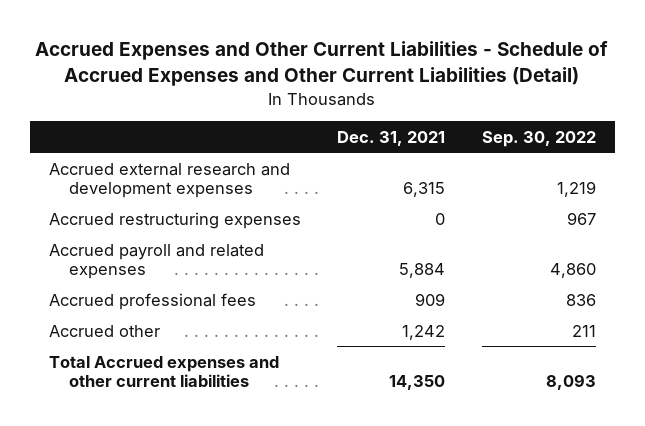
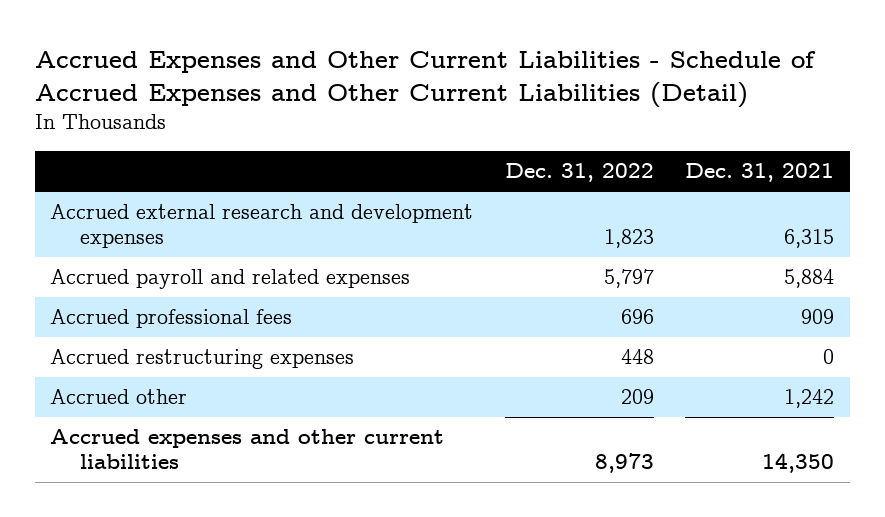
[482,130,597,147] Sep. 30, 2022 -> none
none -> [504,163,654,183] Dec. 31, 2022
[48,211,301,229] Accrued restructuring expenses -> [50,349,355,370] Accrued restructuring expenses
[48,355,279,388] Total Accrued expenses and other current liabilities -> [50,429,445,470] Accrued expenses and other current liabilities

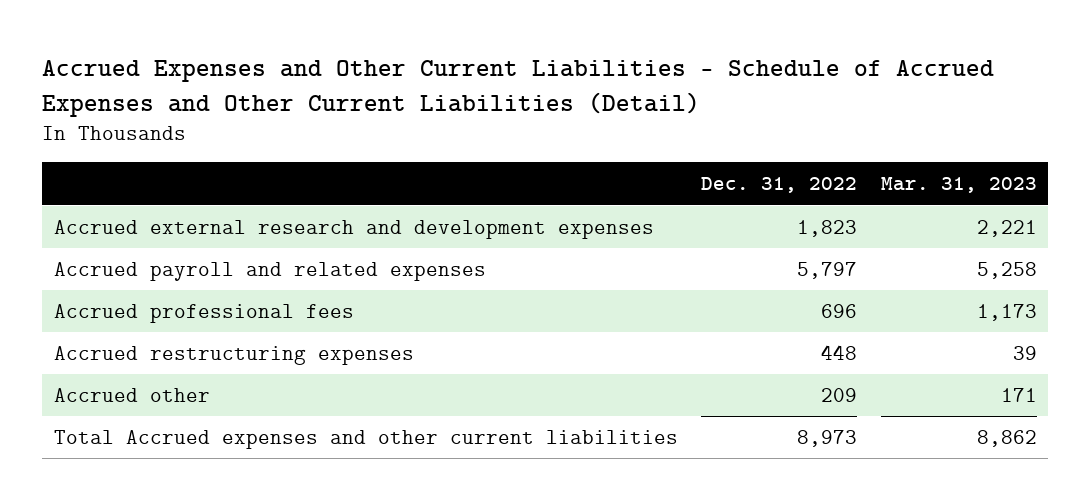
[685,163,835,183] Dec. 31, 2021 -> none
none -> [880,177,1037,194] Mar. 31, 2023
[50,429,445,470] Accrued expenses and other current liabilities -> [53,429,678,449] Total Accrued expenses and other current liabilities

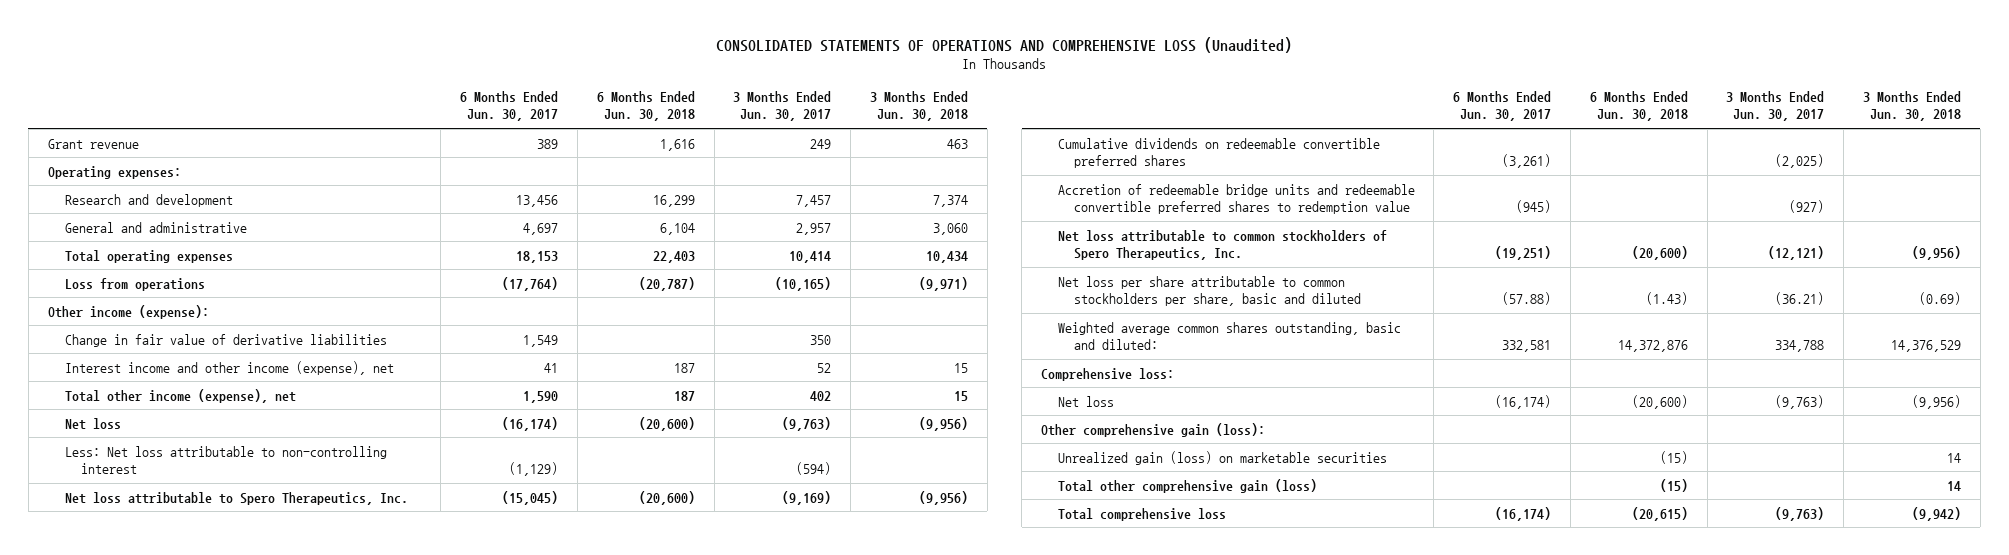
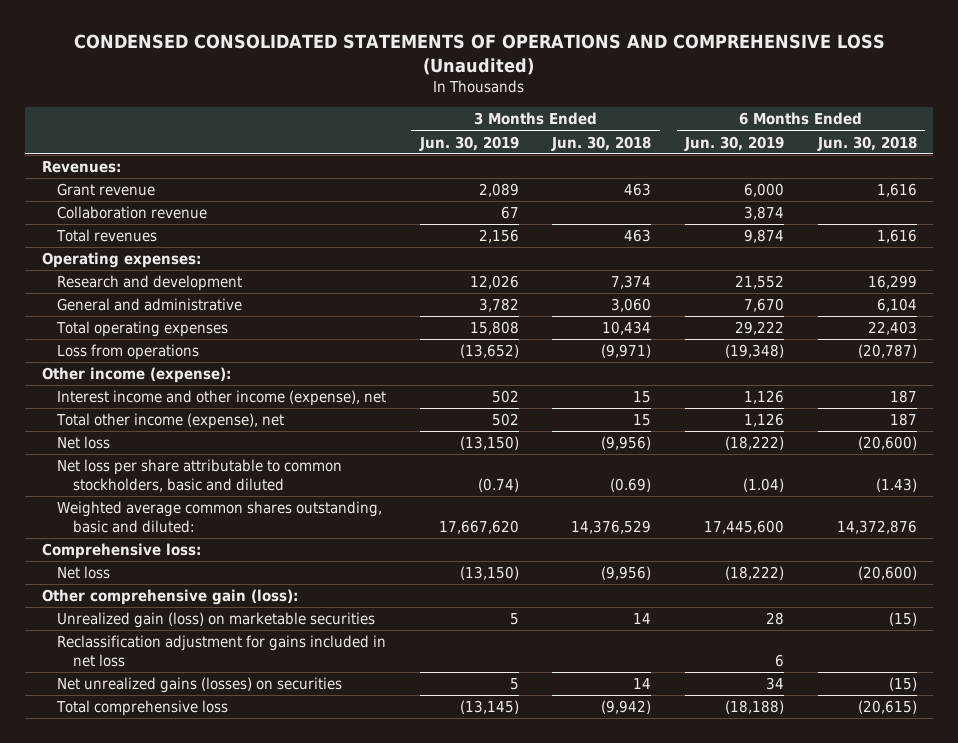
[716,36,1293,53] CONSOLIDATED STATEMENTS OF OPERATIONS AND COMPREHENSIVE LOSS (Unaudited) -> [74,34,886,75] CONDENSED CONSOLIDATED STATEMENTS OF OPERATIONS AND COMPREHENSIVE LOSS (Unaudited)
[460,90,559,122] 6 Months Ended Jun. 30, 2017 -> none
[733,90,832,122] 3 Months Ended Jun. 30, 2017 -> none
none -> [418,135,519,151] Jun. 30, 2019
none -> [683,135,784,151] Jun. 30, 2019
none -> [41,161,121,174] Revenues:
none -> [57,206,208,220] Collaboration revenue
none -> [56,229,158,243] Total revenues
[64,333,387,347] Change in fair value of derivative liabilities -> none
[64,445,387,475] Less: Net loss attributable to non-controlling interest -> none
[64,491,408,505] Net loss attributable to Spero Therapeutics, Inc. -> none
[1057,137,1380,169] Cumulative dividends on redeemable convertible preferred shares -> none
[1057,183,1415,215] Accretion of redeemable bridge units and redeemable convertible preferred shares to redemption value -> none
[1057,229,1387,261] Net loss attributable to common stockholders of Spero Therapeutics, Inc. -> none
[1057,275,1362,307] Net loss per share attributable to common stockholders per share, basic and diluted -> [57,459,343,492] Net loss per share attributable to common stockholders, basic and diluted
none -> [57,635,387,667] Reclassification adjustment for gains included in net loss
[1057,478,1317,493] Total other comprehensive gain (loss) -> [57,677,343,694] Net unrealized gains (losses) on securities

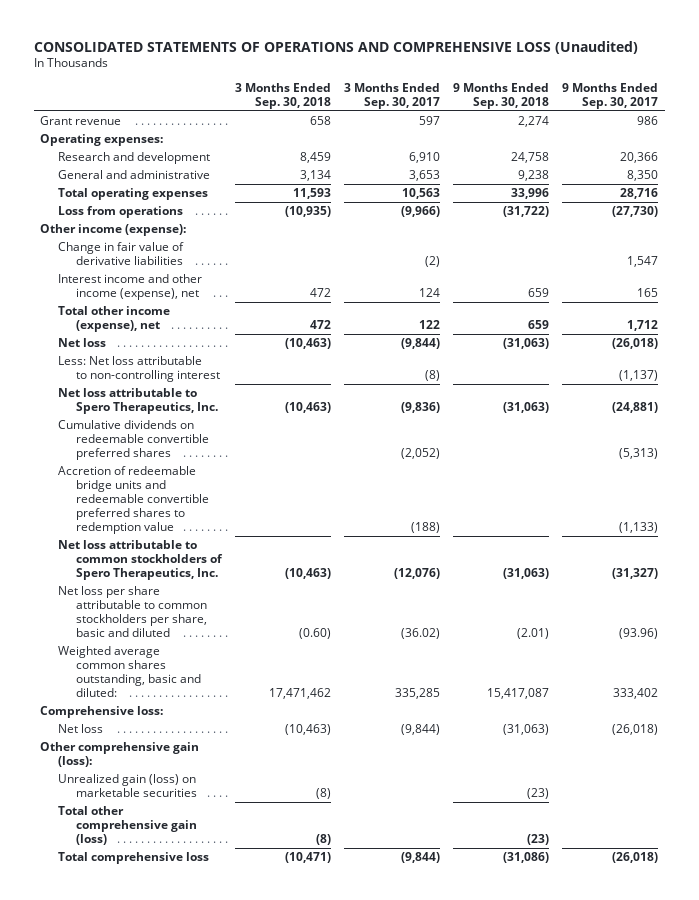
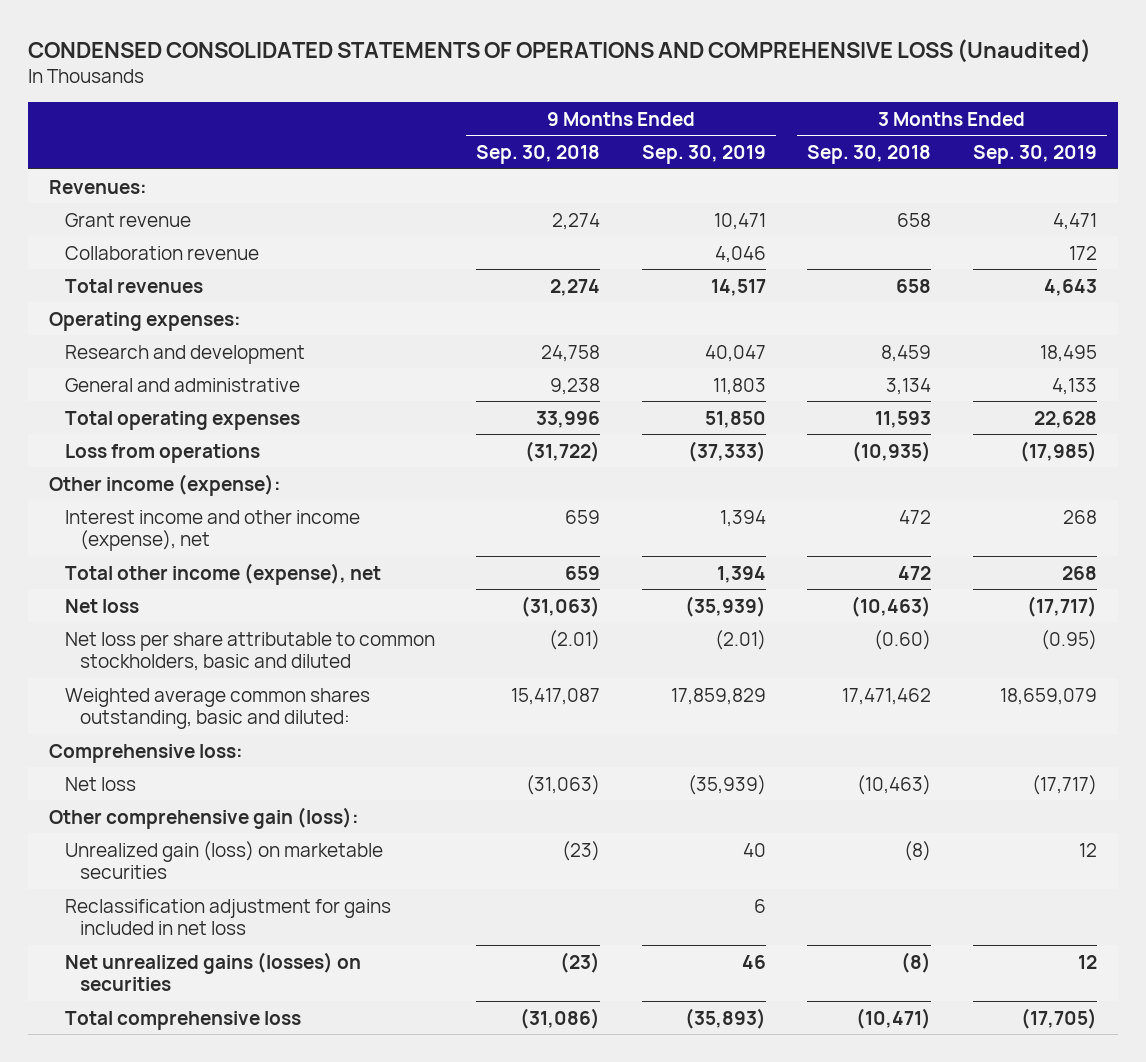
[33,40,638,54] CONSOLIDATED STATEMENTS OF OPERATIONS AND COMPREHENSIVE LOSS (Unaudited) -> [28,38,1092,63] CONDENSED CONSOLIDATED STATEMENTS OF OPERATIONS AND COMPREHENSIVE LOSS (Unaudited)
[344,83,441,109] 3 Months Ended Sep. 30, 2017 -> none
[562,83,659,109] 9 Months Ended Sep. 30, 2017 -> none
none -> [641,145,766,165] Sep. 30, 2019
none -> [972,145,1097,165] Sep. 30, 2019
none -> [49,179,148,194] Revenues:
none -> [64,245,259,260] Collaboration revenue
none -> [64,278,203,293] Total revenues
[58,242,185,266] Change in fair value of derivative liabilities -> none
[58,356,220,383] Less: Net loss attributable to non-controlling interest -> none
[58,388,218,415] Net loss attributable to Spero Therapeutics, Inc. -> none
[58,420,209,461] Cumulative dividends on redeemable convertible preferred shares -> none
[58,466,209,535] Accretion of redeemable bridge units and redeemable convertible preferred shares to redemption value -> none
[58,540,223,581] Net loss attributable to common stockholders of Spero Therapeutics, Inc. -> none
[58,586,207,638] Net loss per share attributable to common stockholders per share, basic and diluted -> [64,631,435,672] Net loss per share attributable to common stockholders, basic and diluted
none -> [64,898,391,936] Reclassification adjustment for gains included in net loss
[58,806,197,846] Total other comprehensive gain (loss) -> [64,951,361,992] Net unrealized gains (losses) on securities

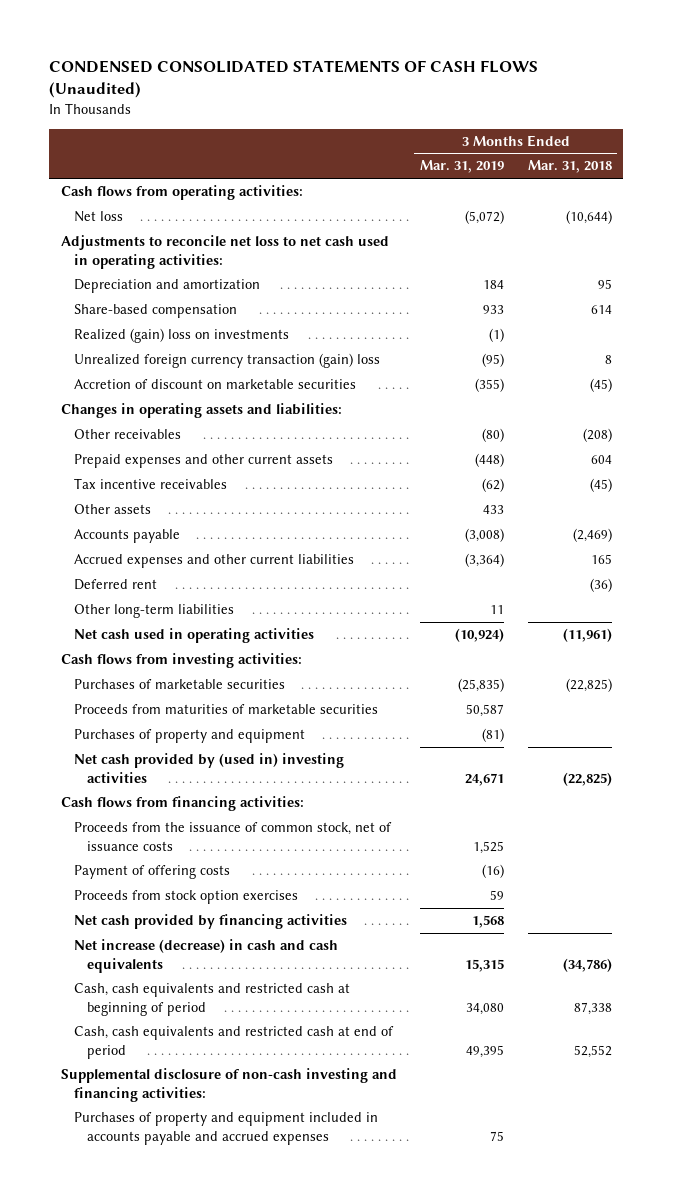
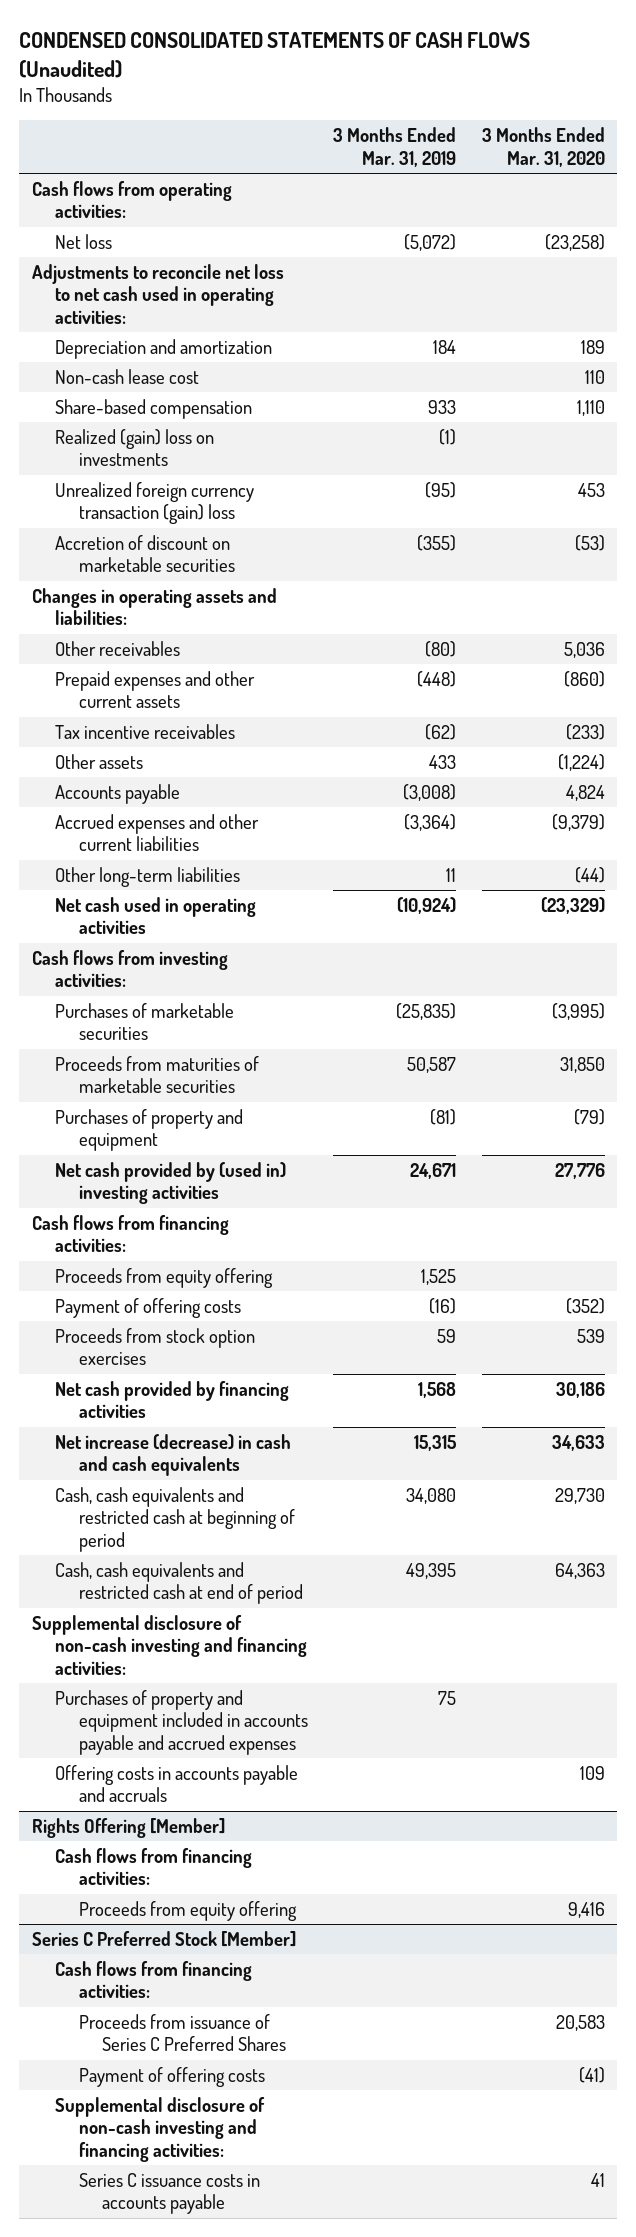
[527,160,612,174] Mar. 31, 2018 -> none
none -> [481,127,605,167] 3 Months Ended Mar. 31, 2020
none -> [55,369,200,385] Non-cash lease cost
[73,579,157,591] Deferred rent -> none
[73,822,392,851] Proceeds from the issuance of common stock, net of issuance costs -> [55,1268,274,1289] Proceeds from equity offering
none -> [55,1765,299,1803] Offering costs in accounts payable and accruals
none -> [31,1818,225,1839] Rights Offering [Member]
none -> [55,1848,253,1886] Cash flows from financing activities:
none -> [78,1901,297,1922] Proceeds from equity offering
none -> [31,1931,296,1948] Series C Preferred Stock [Member]
none -> [55,1961,253,1999] Cash flows from financing activities:
none -> [78,2014,286,2052] Proceeds from issuance of Series C Preferred Shares
none -> [78,2067,265,2088] Payment of offering costs
none -> [55,2097,266,2162] Supplemental disclosure of non-cash investing and financing activities:
none -> [78,2173,260,2215] Series C issuance costs in accounts payable

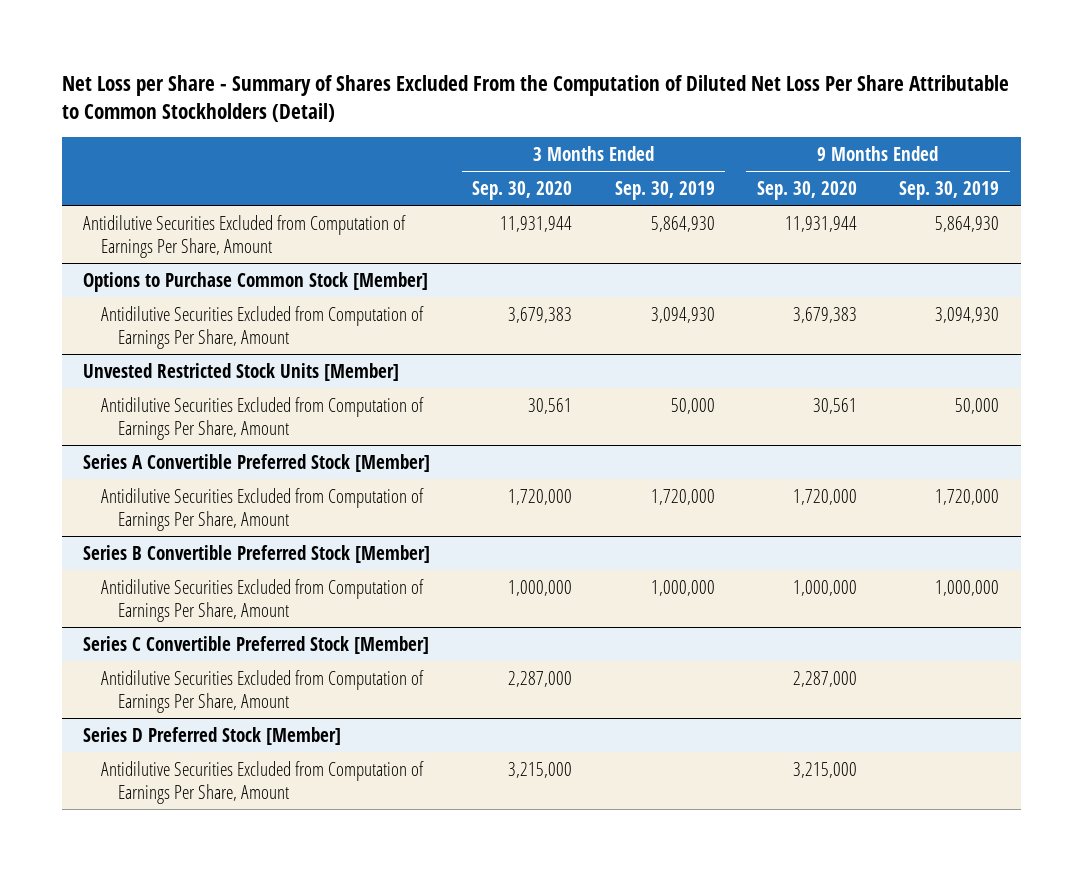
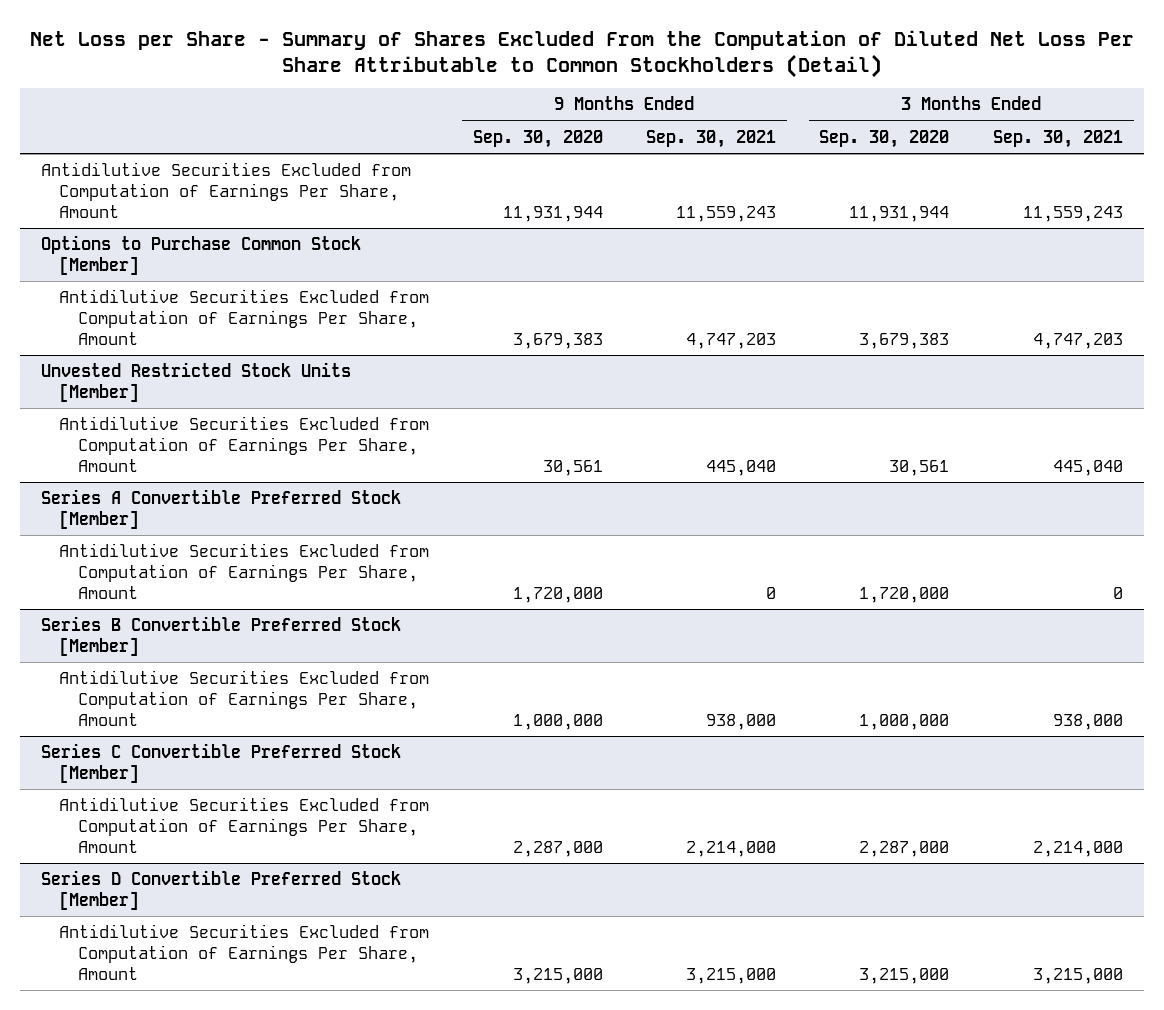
[614,180,715,200] Sep. 30, 2019 -> none
[899,180,1000,200] Sep. 30, 2019 -> none
none -> [646,130,777,149] Sep. 30, 2021
none -> [992,130,1123,149] Sep. 30, 2021
[83,726,342,745] Series D Preferred Stock [Member] -> [41,870,402,910] Series D Convertible Preferred Stock [Member]

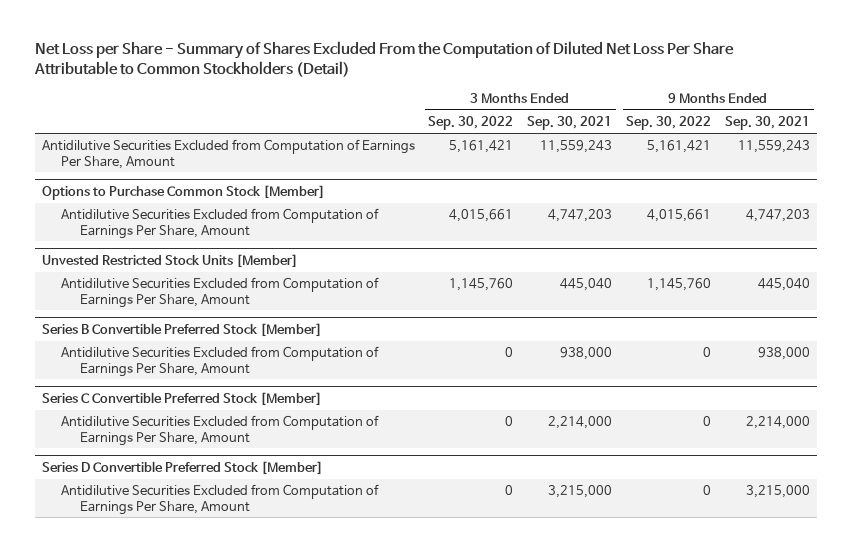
[472,130,603,149] Sep. 30, 2020 -> none
[819,130,950,149] Sep. 30, 2020 -> none
none -> [428,116,514,131] Sep. 30, 2022
none -> [626,116,712,131] Sep. 30, 2022
[41,489,402,529] Series A Convertible Preferred Stock [Member] -> none
[59,543,430,599] Antidilutive Securities Excluded from Computation of Earnings Per Share, Amount -> none

